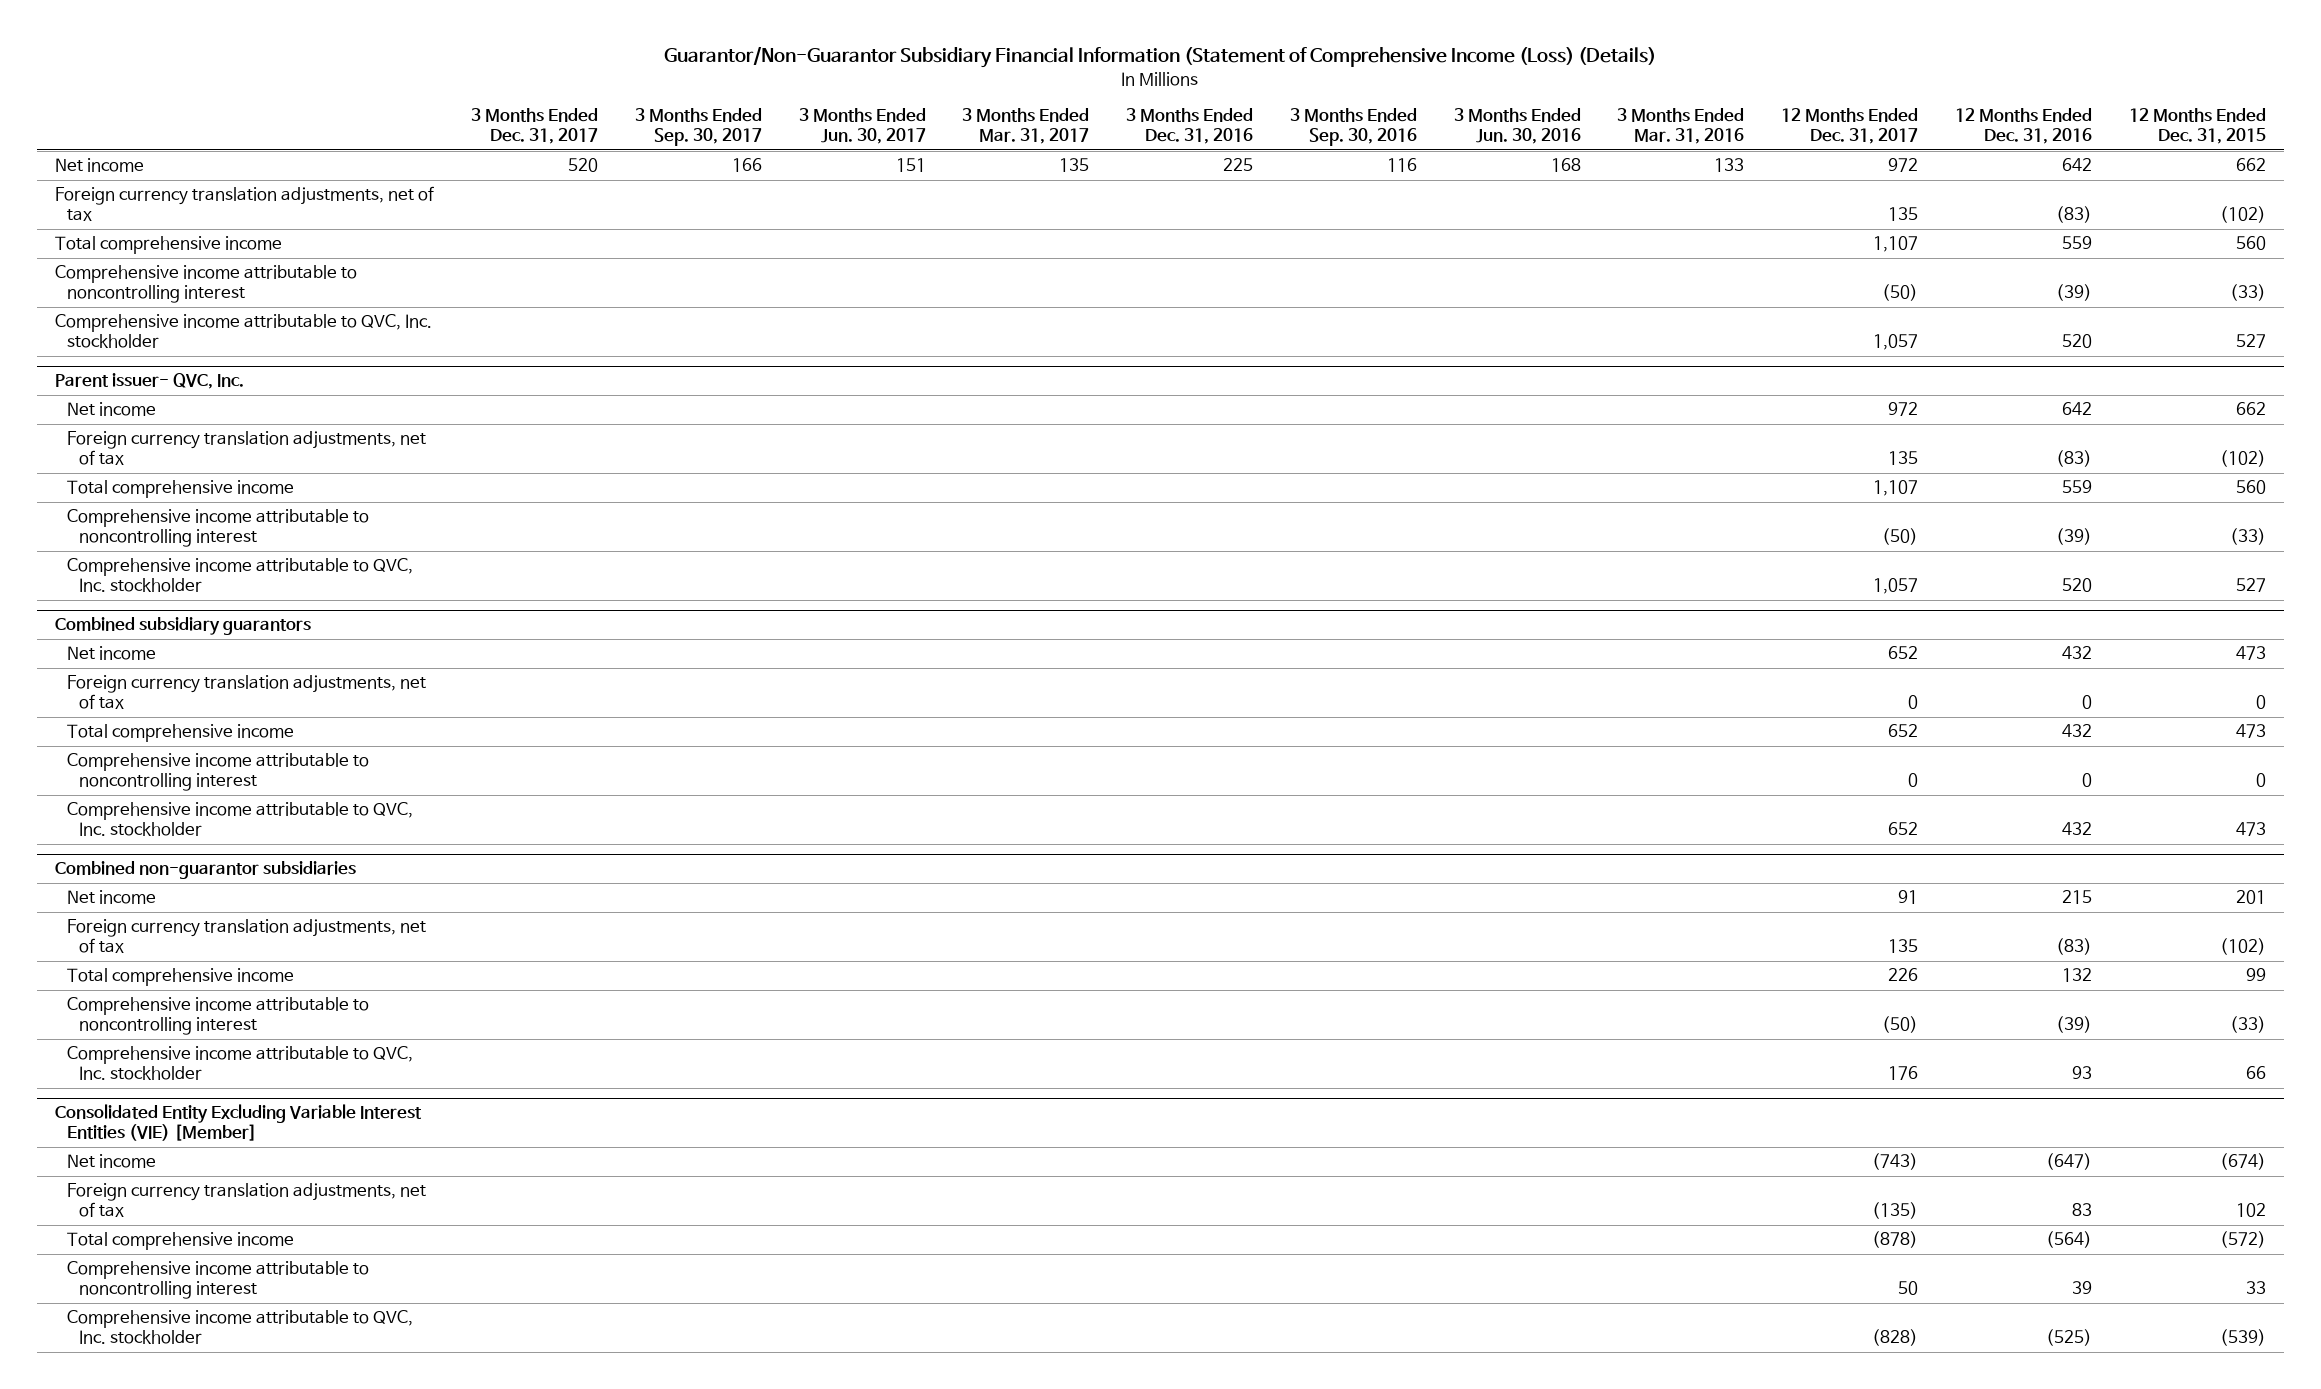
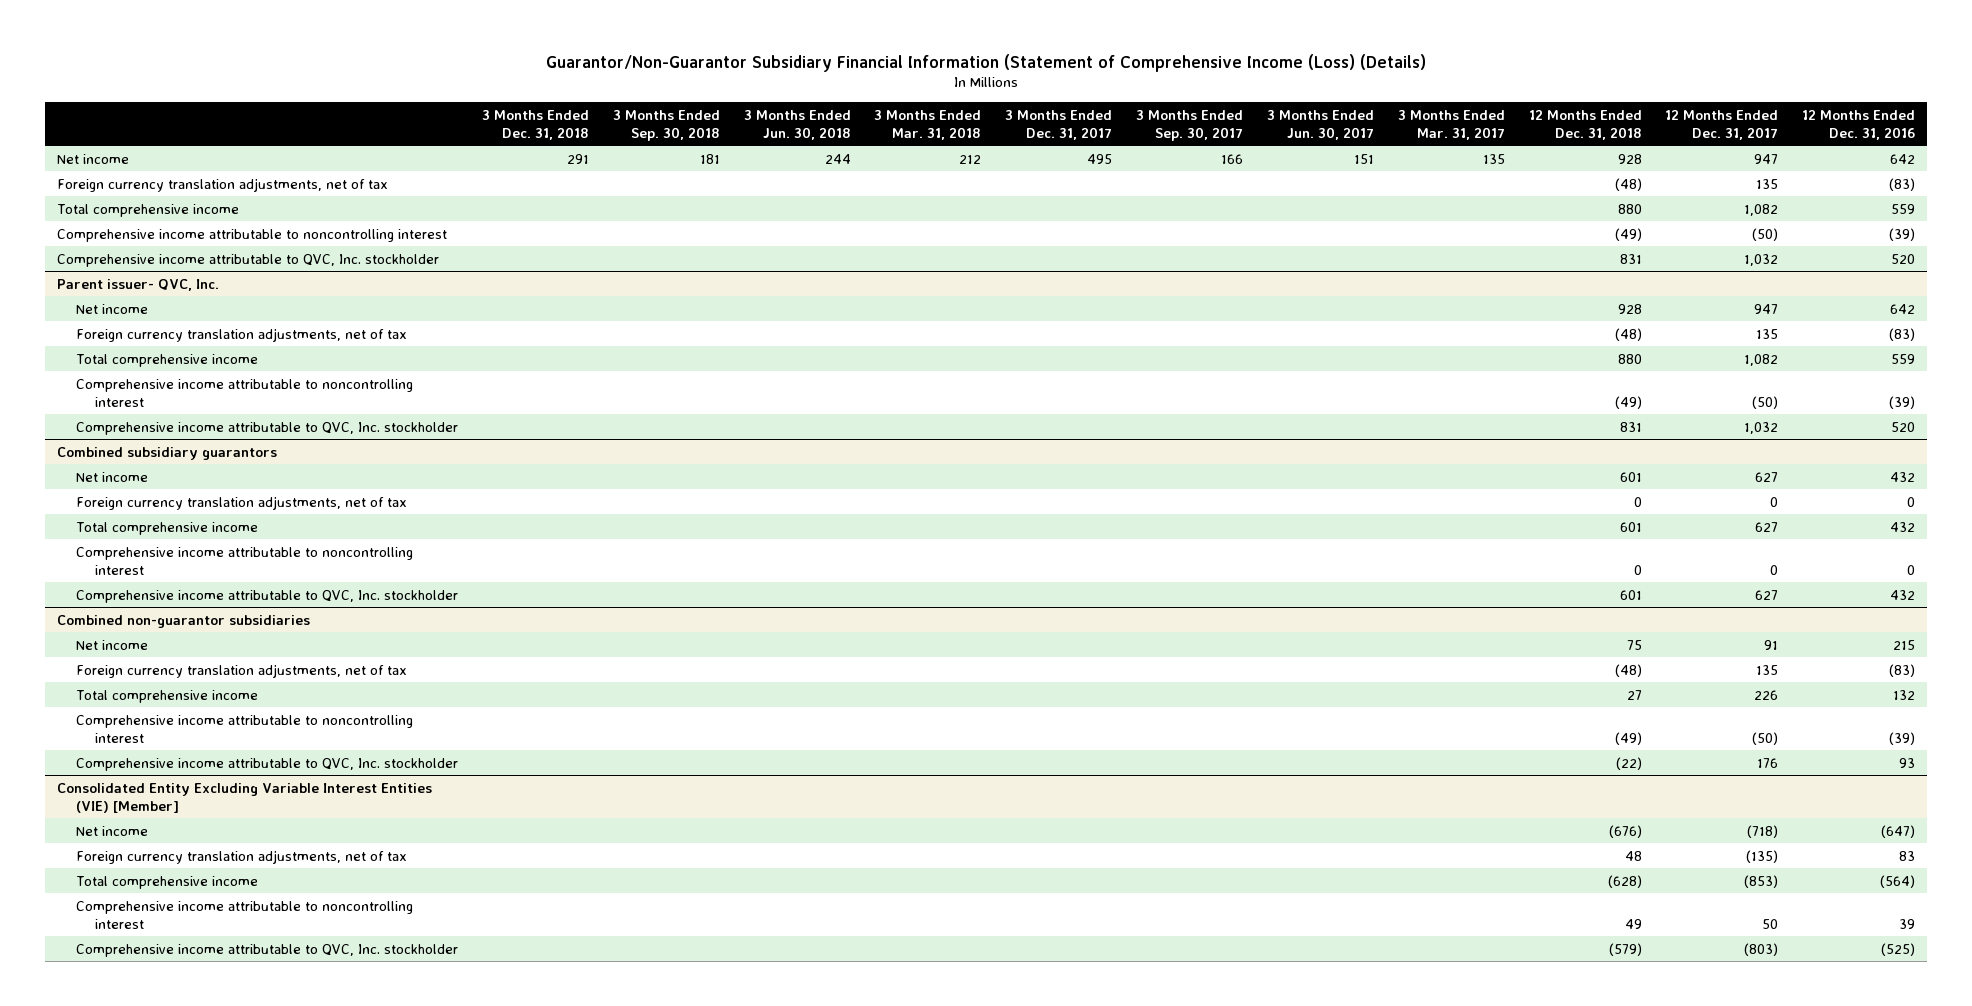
[1126,108,1254,145] 3 Months Ended Dec. 31, 2016 -> none
[1289,108,1417,147] 3 Months Ended Sep. 30, 2016 -> none
[1453,108,1581,145] 3 Months Ended Jun. 30, 2016 -> none
[1617,108,1745,145] 3 Months Ended Mar. 31, 2016 -> none
[2128,108,2266,145] 12 Months Ended Dec. 31, 2015 -> none
none -> [482,109,590,140] 3 Months Ended Dec. 31, 2018
none -> [612,109,720,141] 3 Months Ended Sep. 30, 2018
none -> [743,109,851,140] 3 Months Ended Jun. 30, 2018
none -> [874,109,982,140] 3 Months Ended Mar. 31, 2018
none -> [1528,109,1642,140] 12 Months Ended Dec. 31, 2018
[568,158,599,173] 520 -> [1087,153,1113,164] 495
[1888,158,1919,173] 972 -> [1754,153,1779,164] 947
[1873,236,1919,253] 1,107 -> [1744,203,1779,216] 1,082
[1873,334,1919,351] 1,057 -> [1744,253,1779,266] 1,032
[1888,402,1919,417] 972 -> [1754,303,1779,314] 947
[1873,480,1919,497] 1,107 -> [1744,353,1779,366] 1,082
[1873,578,1919,595] 1,057 -> [1744,421,1779,434] 1,032
[1888,646,1919,660] 652 -> [1755,471,1779,482] 627
[1888,724,1919,738] 652 -> [1755,521,1779,532] 627
[1888,822,1919,836] 652 -> [1755,589,1779,600] 627
[1872,1153,1919,1171] (743) -> [1747,824,1779,838] (718)
[1872,1231,1919,1249] (878) -> [1744,874,1779,888] (853)
[1872,1329,1919,1347] (828) -> [1744,942,1779,956] (803)

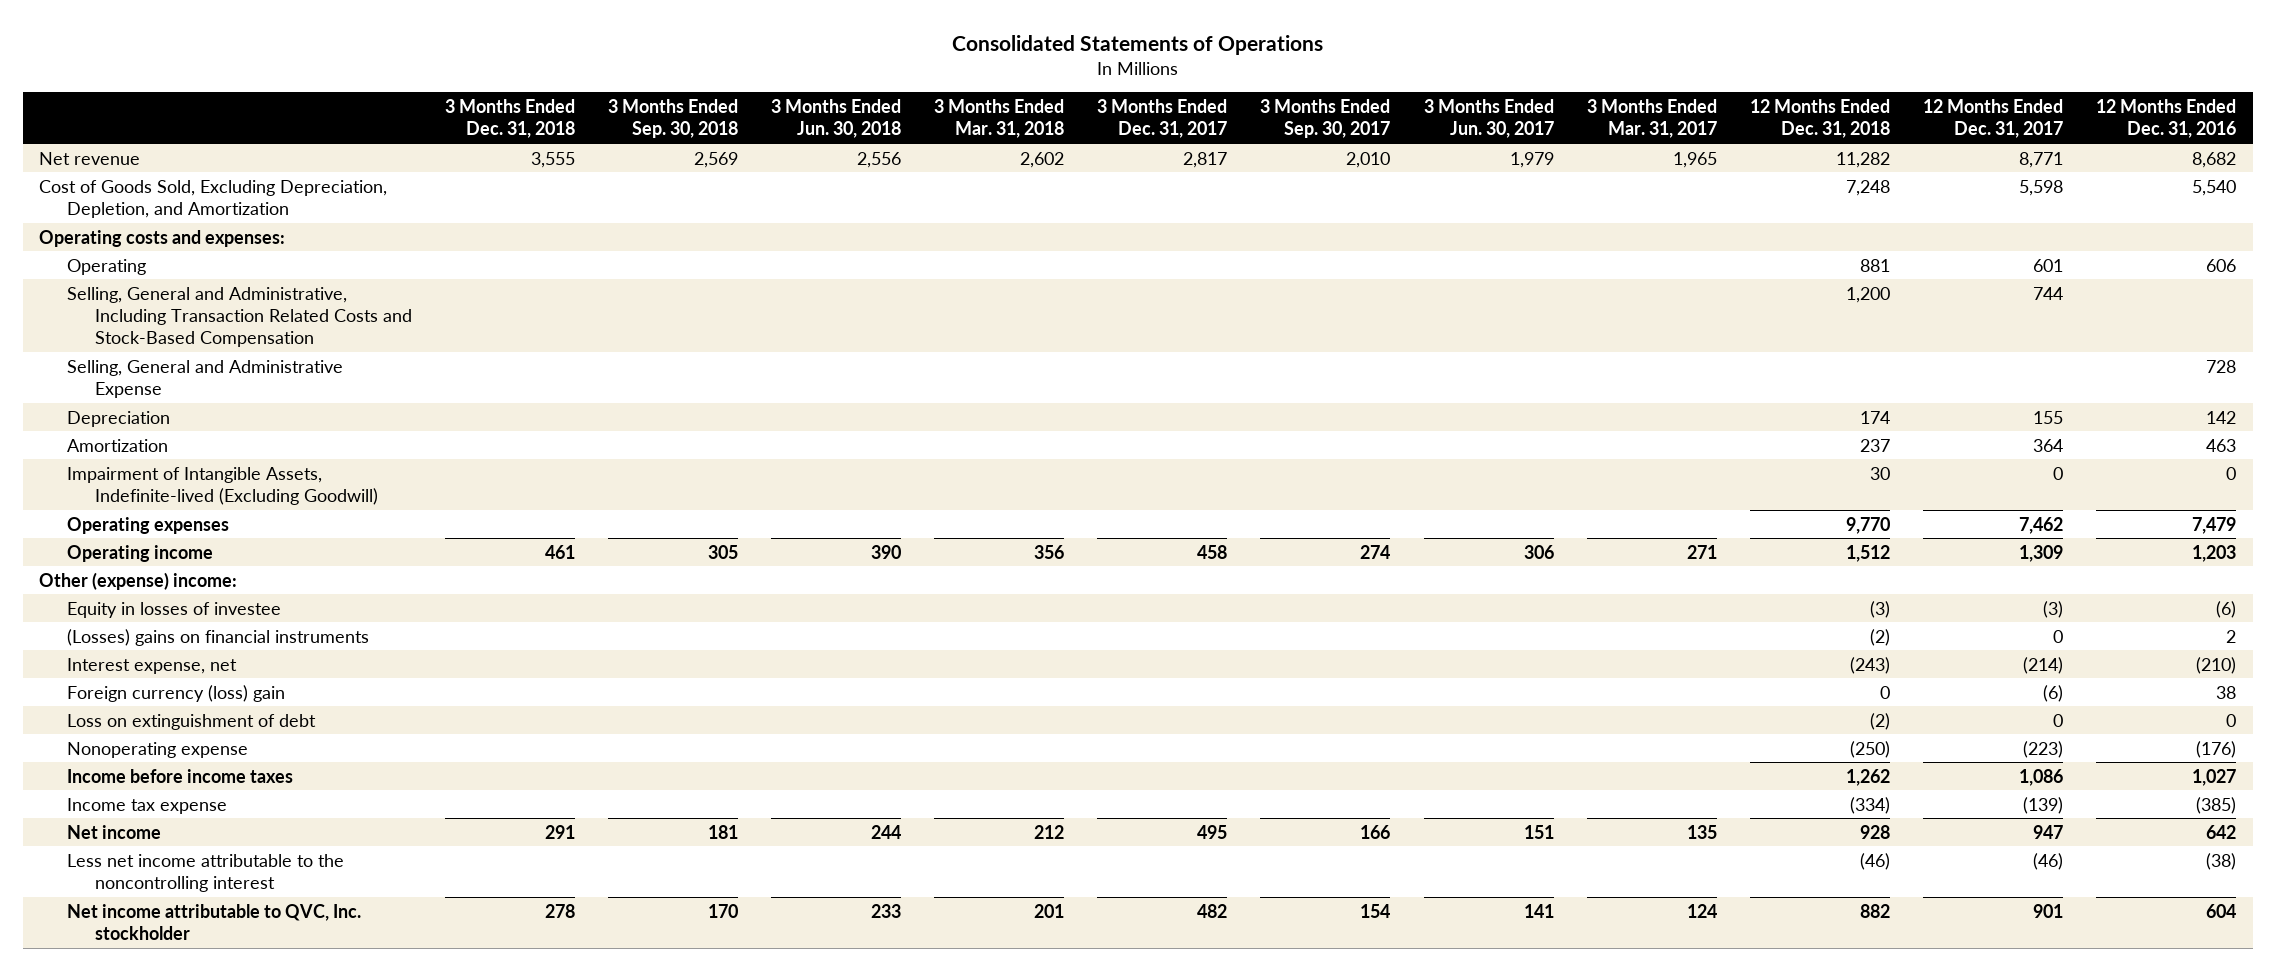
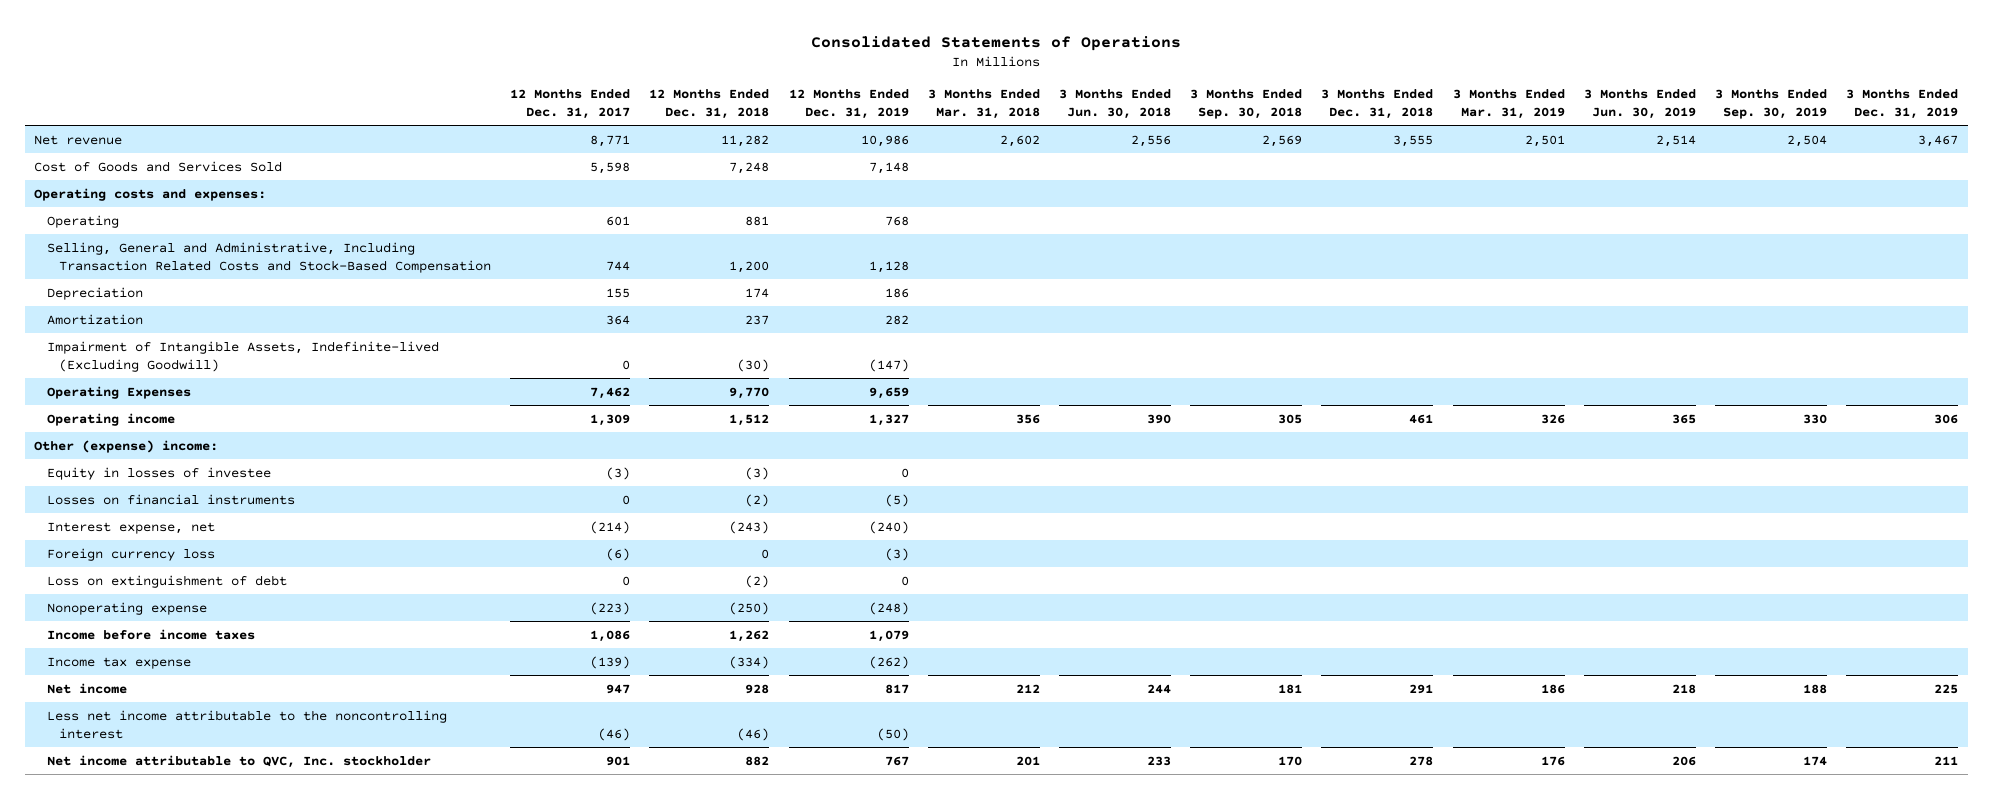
[1097,99,1228,139] 3 Months Ended Dec. 31, 2017 -> none
[1260,99,1391,139] 3 Months Ended Sep. 30, 2017 -> none
[1423,99,1554,139] 3 Months Ended Jun. 30, 2017 -> none
[1586,99,1717,139] 3 Months Ended Mar. 31, 2017 -> none
[2096,99,2237,139] 12 Months Ended Dec. 31, 2016 -> none
none -> [788,89,909,119] 12 Months Ended Dec. 31, 2019
none -> [1452,89,1565,119] 3 Months Ended Mar. 31, 2019
none -> [1583,89,1696,119] 3 Months Ended Jun. 30, 2019
none -> [1714,89,1827,119] 3 Months Ended Sep. 30, 2019
none -> [1846,89,1959,119] 3 Months Ended Dec. 31, 2019
[39,179,388,219] Cost of Goods Sold, Excluding Depreciation, Depletion, and Amortization -> [34,160,283,172] Cost of Goods and Services Sold
[67,359,344,399] Selling, General and Administrative Expense -> none
[1869,466,1890,480] 30 -> [737,358,770,372] (30)
[67,516,230,534] Operating expenses -> [46,385,191,399] Operating Expenses
[67,628,370,646] (Losses) gains on financial instruments -> [46,493,295,505] Losses on financial instruments
[67,684,286,702] Foreign currency (loss) gain -> [46,547,215,561] Foreign currency loss

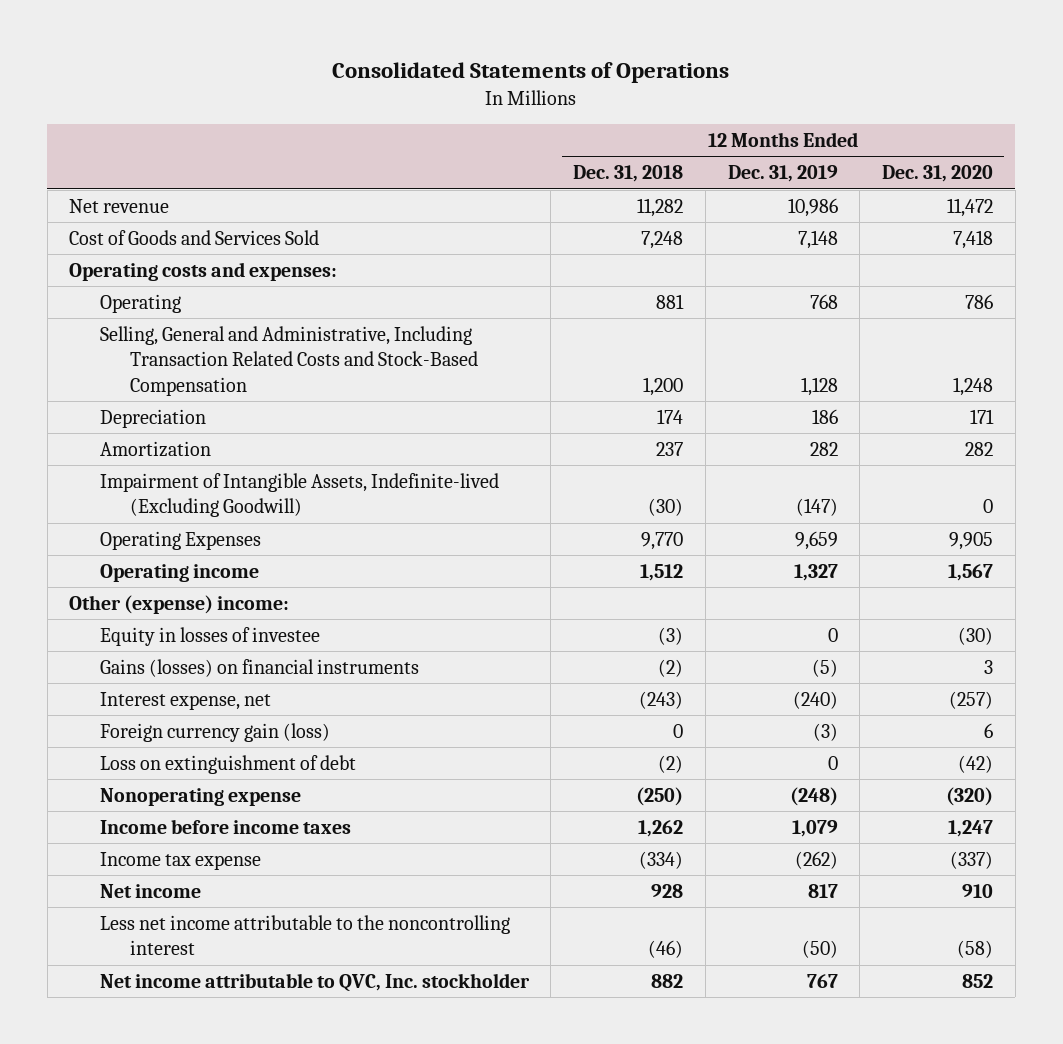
[510,89,631,119] 12 Months Ended Dec. 31, 2017 -> none
[927,89,1040,119] 3 Months Ended Mar. 31, 2018 -> none
[1058,89,1171,119] 3 Months Ended Jun. 30, 2018 -> none
[1190,89,1303,119] 3 Months Ended Sep. 30, 2018 -> none
[1321,89,1434,119] 3 Months Ended Dec. 31, 2018 -> none
[1452,89,1565,119] 3 Months Ended Mar. 31, 2019 -> none
[1583,89,1696,119] 3 Months Ended Jun. 30, 2019 -> none
[1714,89,1827,119] 3 Months Ended Sep. 30, 2019 -> none
[1846,89,1959,119] 3 Months Ended Dec. 31, 2019 -> none
none -> [882,165,994,183] Dec. 31, 2020
[46,493,295,505] Losses on financial instruments -> [99,658,419,677] Gains (losses) on financial instruments
[46,547,215,561] Foreign currency loss -> [99,722,330,742] Foreign currency gain (loss)

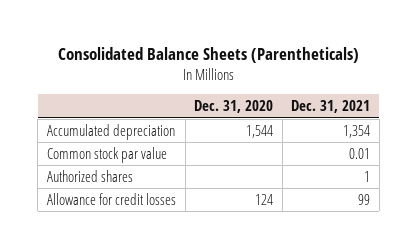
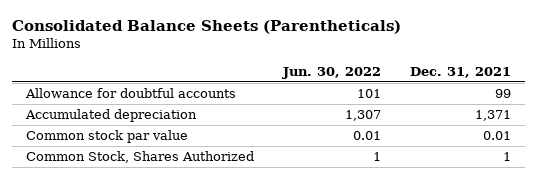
[194,100,274,114] Dec. 31, 2020 -> none
none -> [282,66,382,79] Jun. 30, 2022
none -> [25,88,237,99] Allowance for doubtful accounts
[343,124,371,138] 1,354 -> [474,110,511,122] 1,371
[46,192,176,205] Allowance for credit losses -> none
[46,169,133,182] Authorized shares -> [26,151,255,164] Common Stock, Shares Authorized

